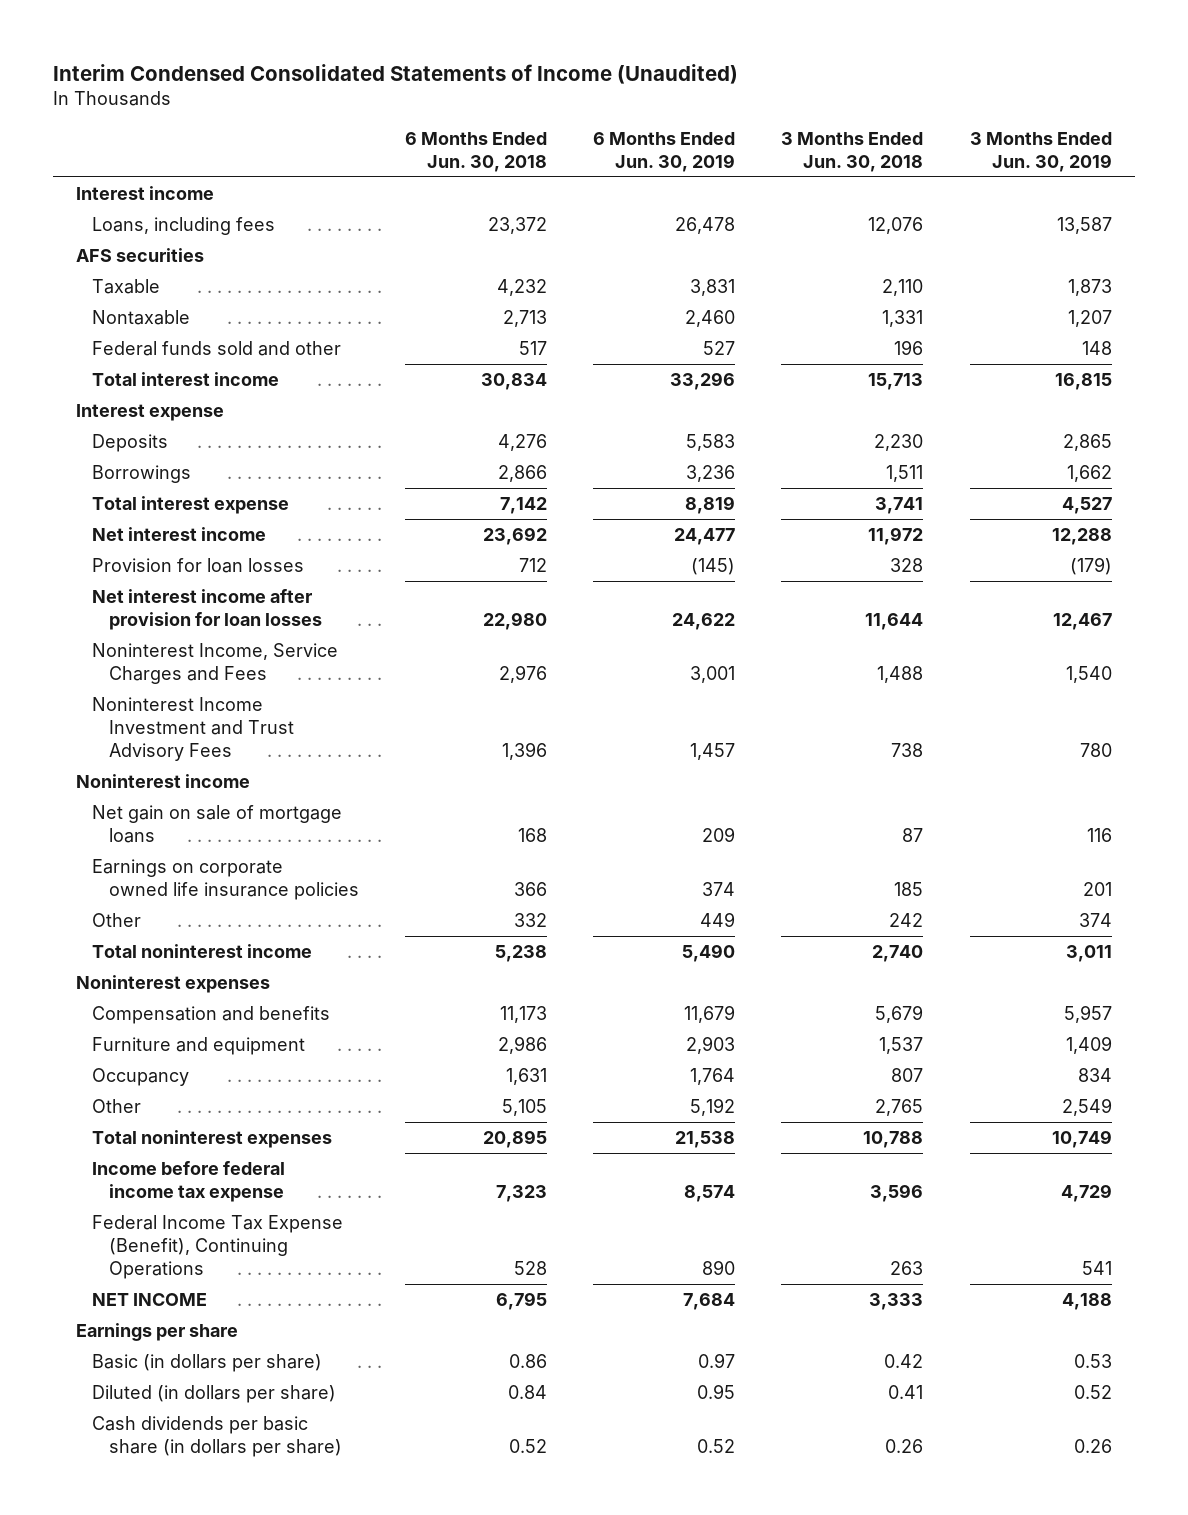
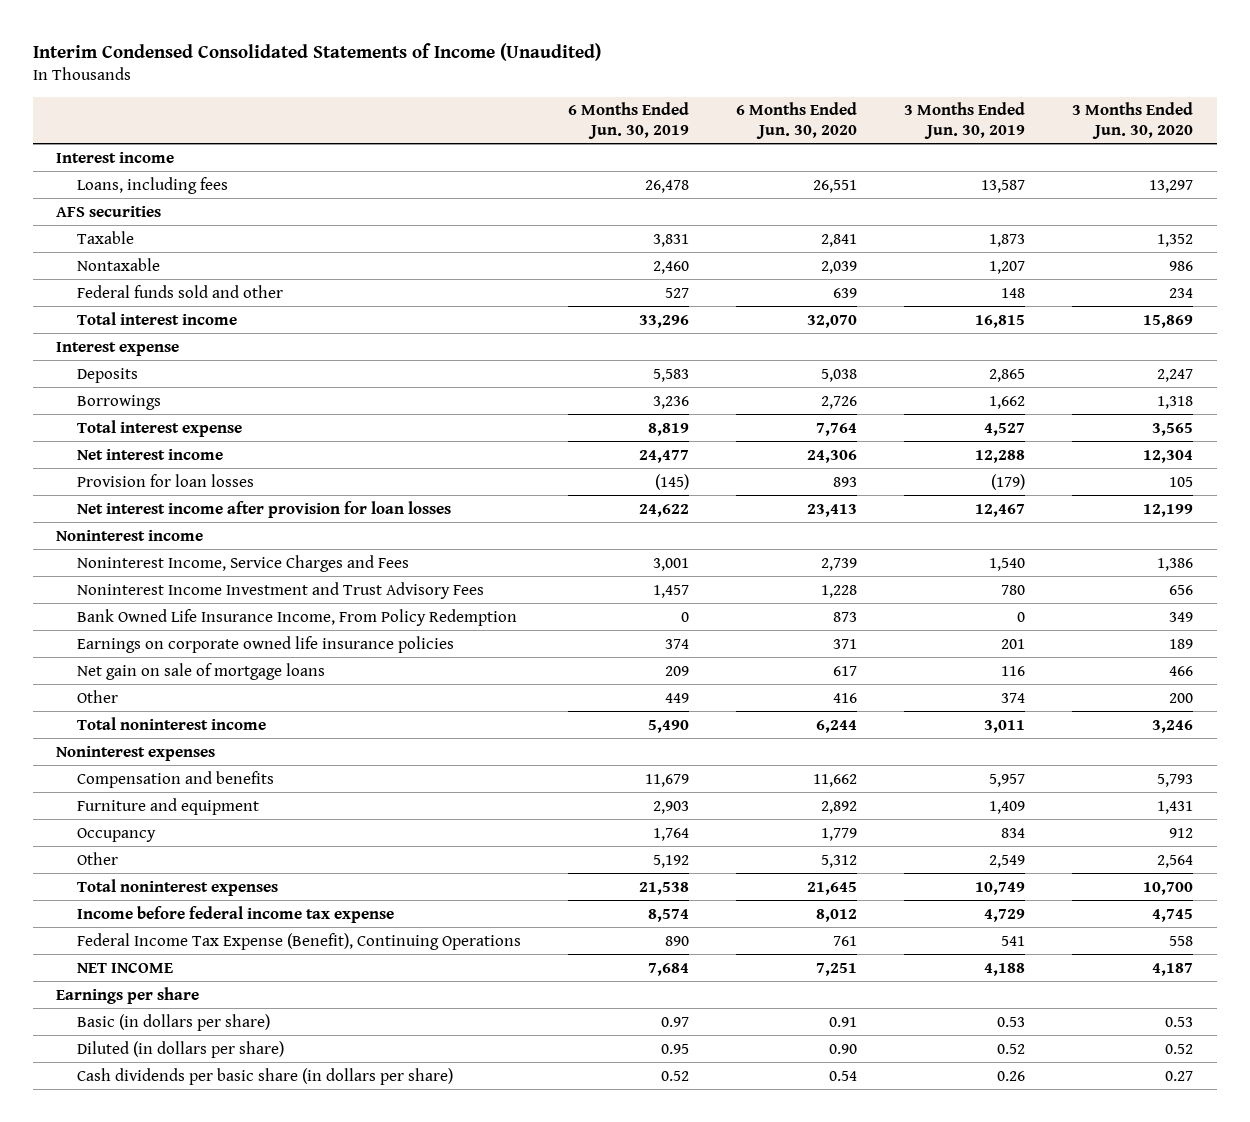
[405,131,548,172] 6 Months Ended Jun. 30, 2018 -> none
[781,131,924,172] 3 Months Ended Jun. 30, 2018 -> none
none -> [736,102,858,139] 6 Months Ended Jun. 30, 2020
none -> [1072,102,1194,139] 3 Months Ended Jun. 30, 2020
[75,773,250,788] Noninterest income -> [56,529,204,541] Noninterest income
none -> [77,608,518,626] Bank Owned Life Insurance Income, From Policy Redemption
[92,804,343,843] Net gain on sale of mortgage loans -> [77,662,326,680] Net gain on sale of mortgage loans

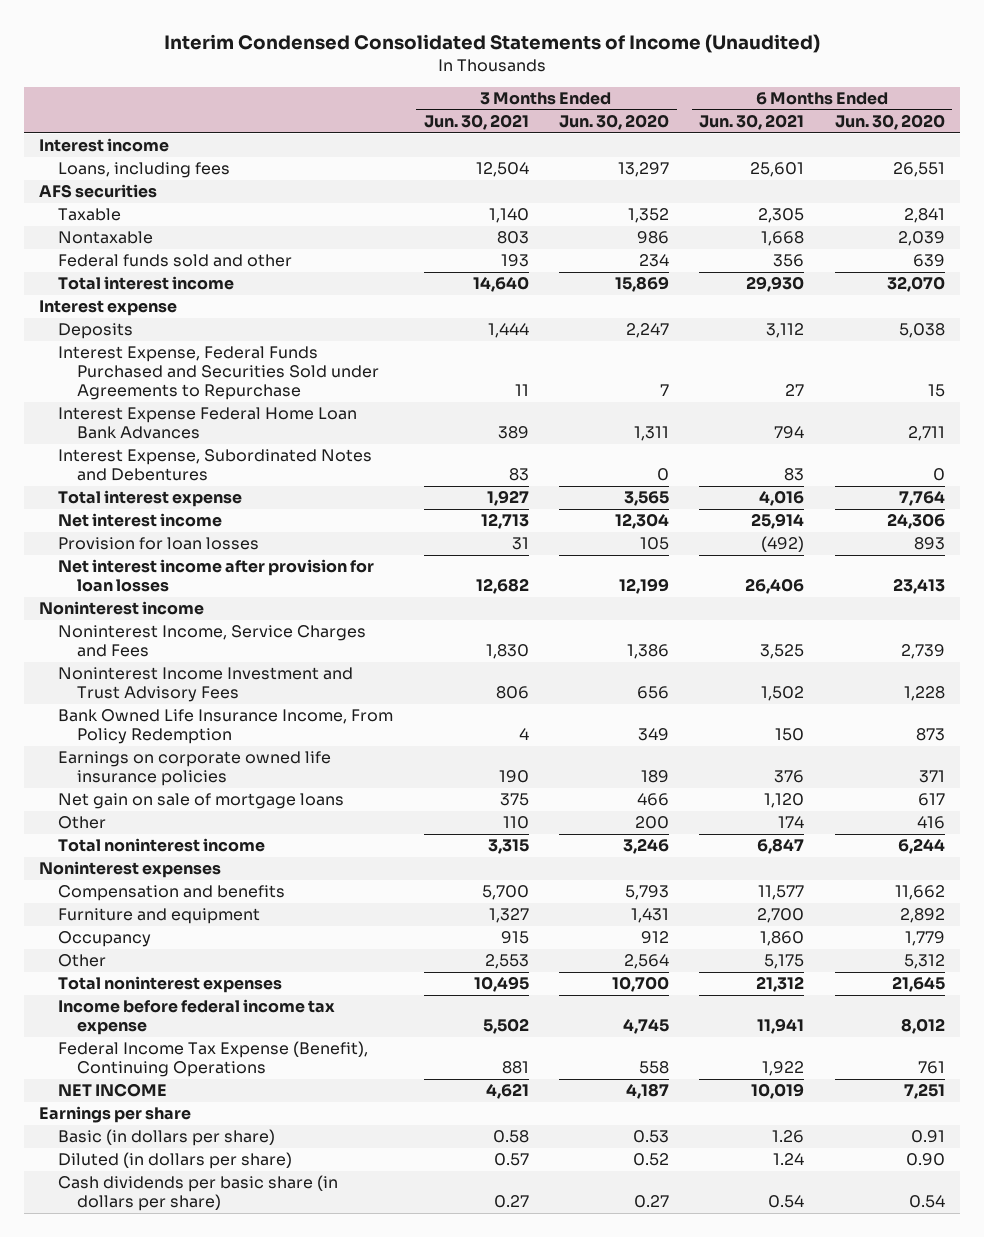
[568,102,690,139] 6 Months Ended Jun. 30, 2019 -> none
[904,102,1026,139] 3 Months Ended Jun. 30, 2019 -> none
none -> [423,114,529,131] Jun. 30, 2021
none -> [699,114,805,131] Jun. 30, 2021
[77,394,162,410] Borrowings -> none
none -> [58,346,380,401] Interest Expense, Federal Funds Purchased and Securities Sold under Agreements to Repurchase
none -> [58,407,358,440] Interest Expense Federal Home Loan Bank Advances
none -> [58,449,373,482] Interest Expense, Subordinated Notes and Debentures

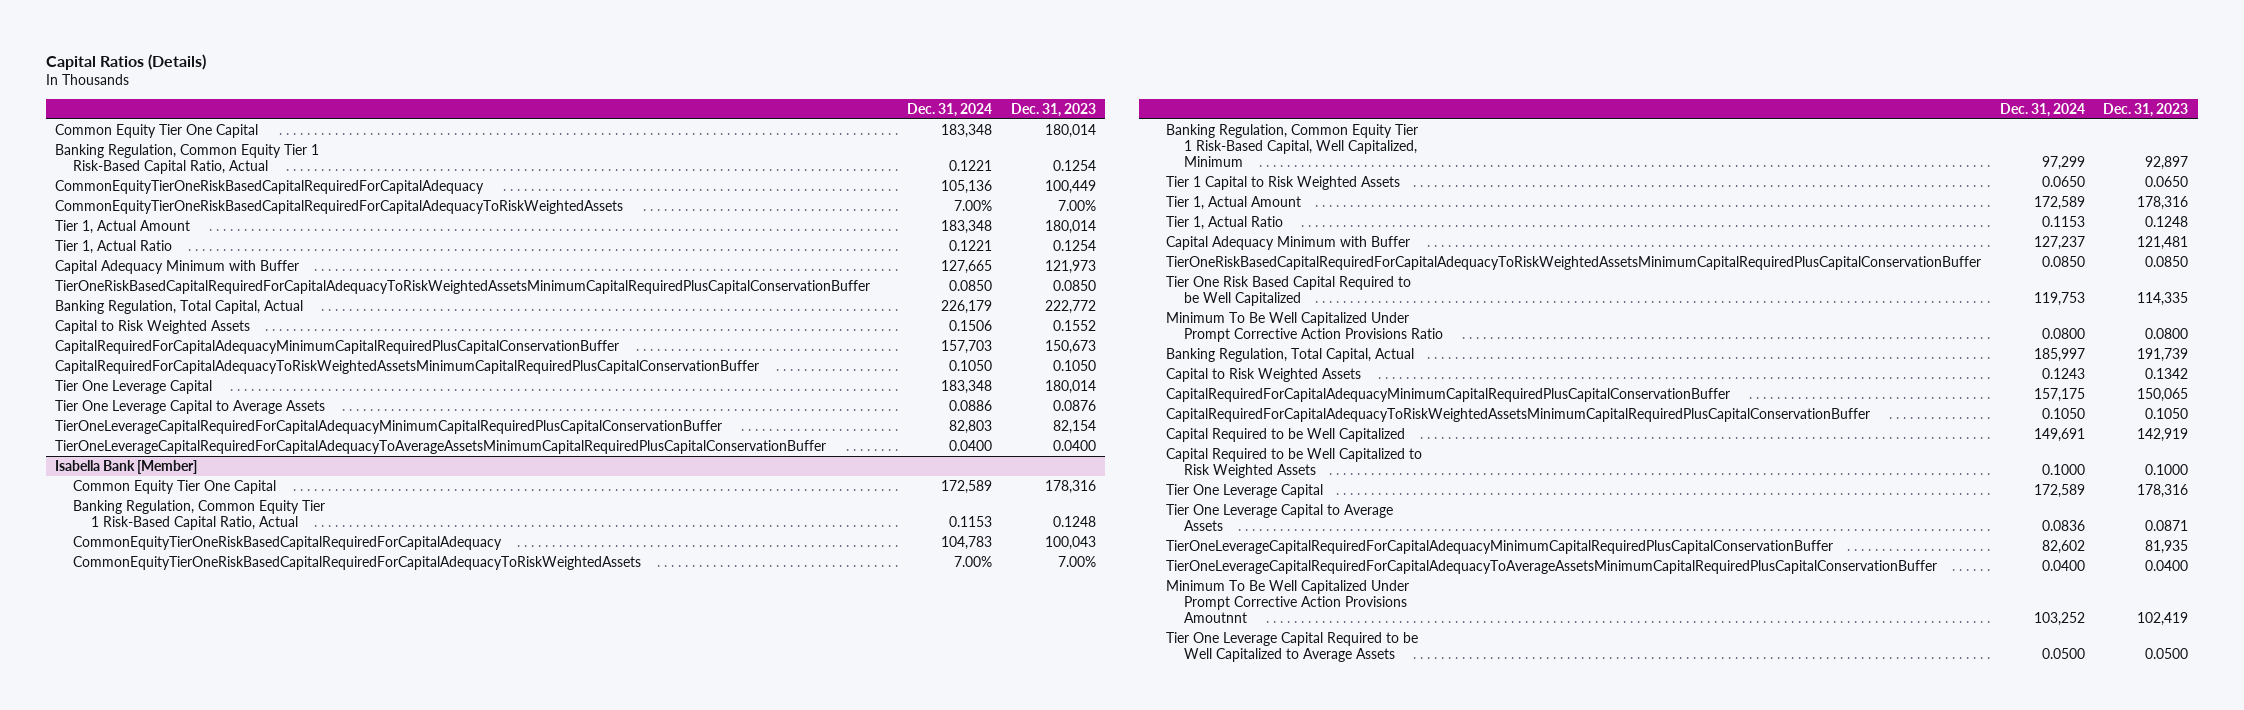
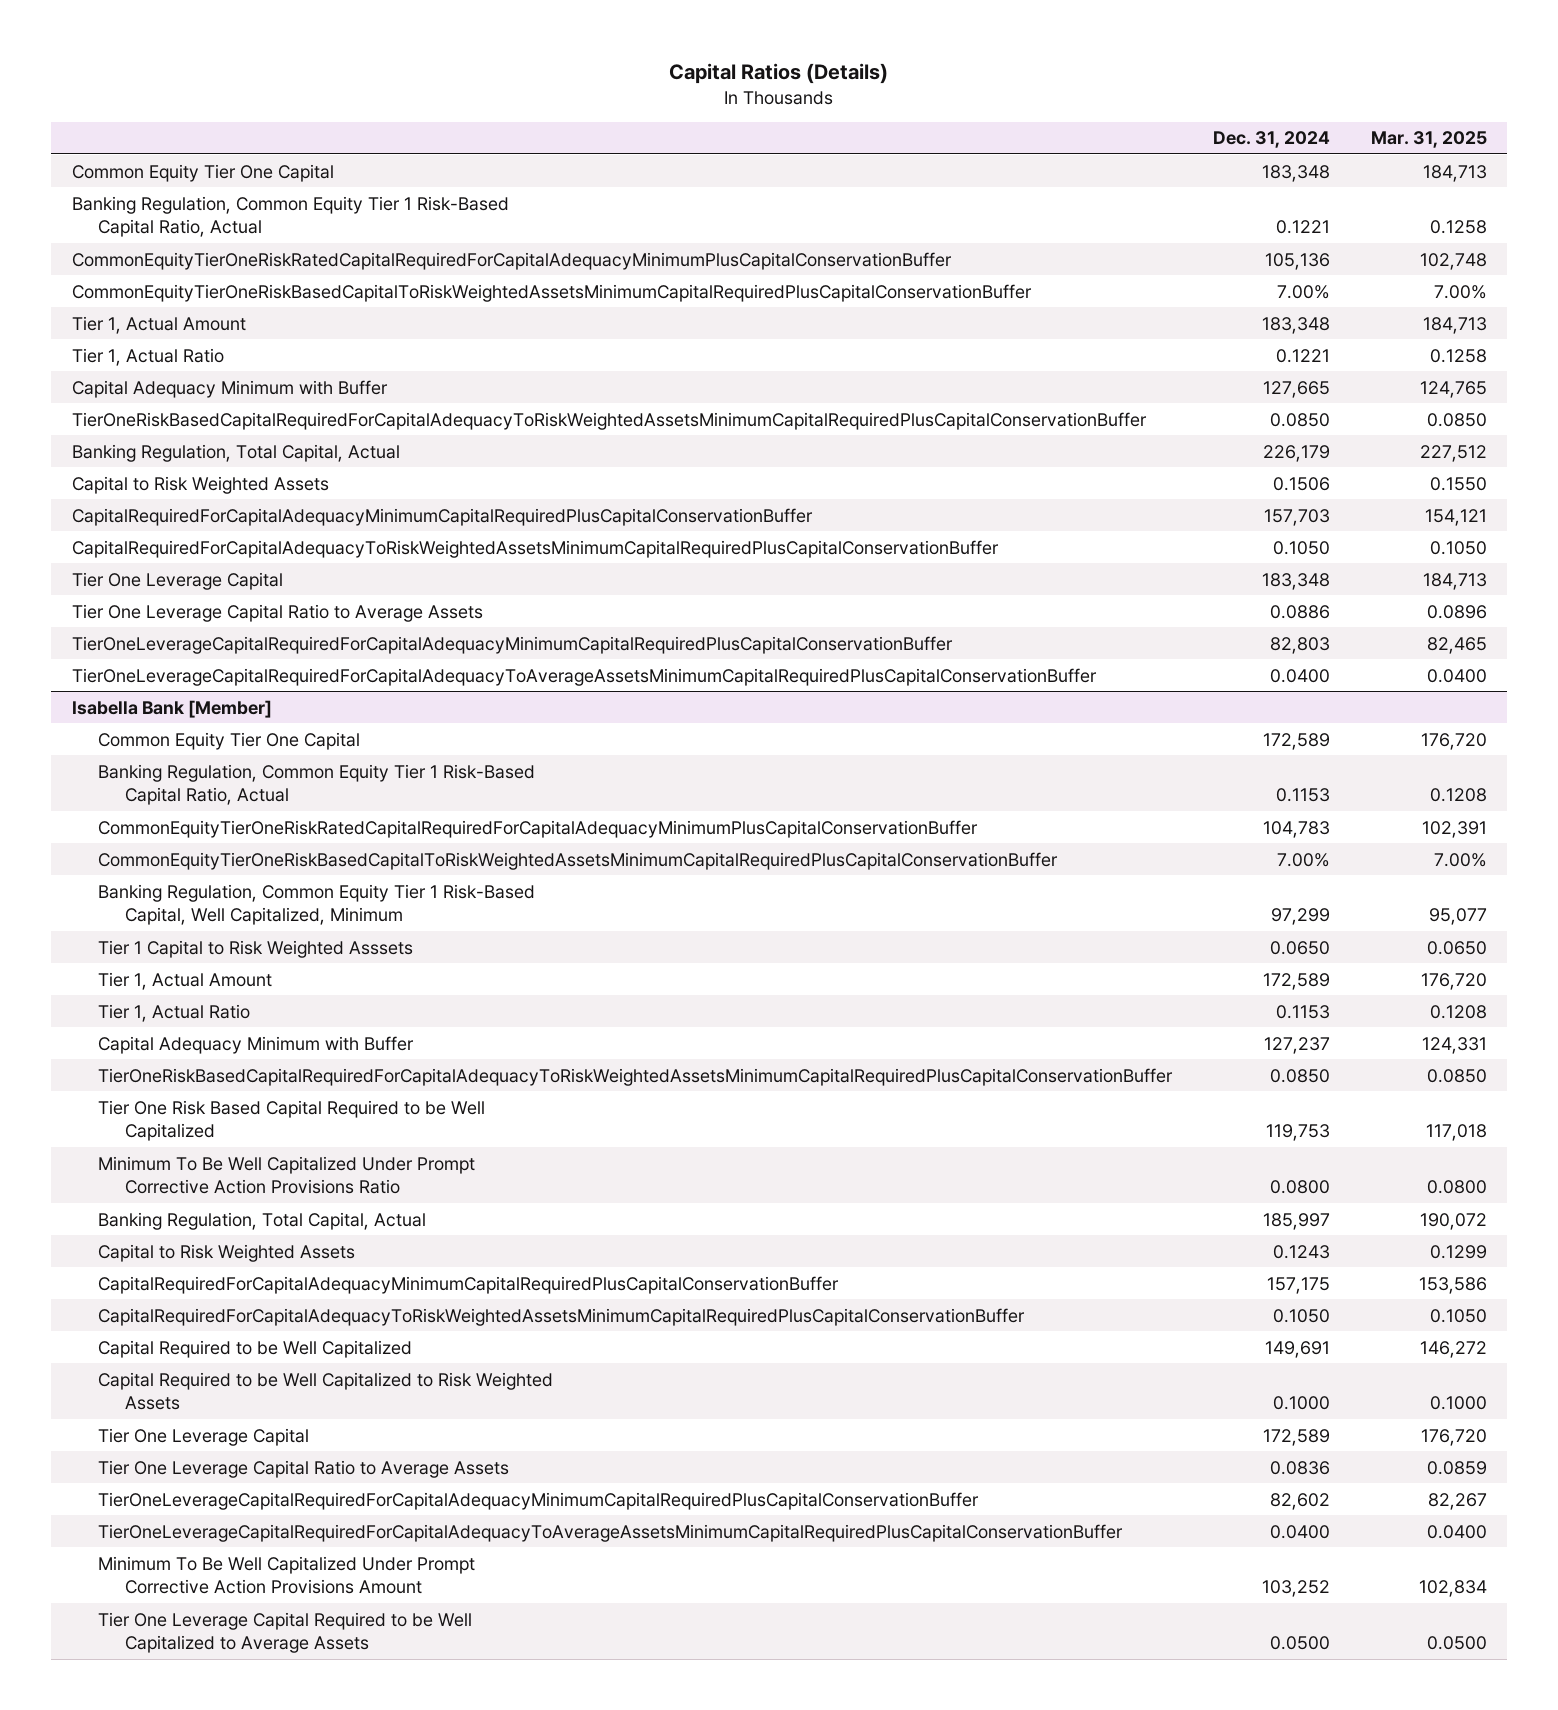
[1010,102,1096,117] Dec. 31, 2023 -> none
none -> [1370,131,1487,149] Mar. 31, 2025
[55,179,485,194] CommonEquityTierOneRiskBasedCapitalRequiredForCapitalAdequacy -> [71,251,952,270] CommonEquityTierOneRiskRatedCapitalRequiredForCapitalAdequacyMinimumPlusCapitalConservationBuffer
[55,199,624,214] CommonEquityTierOneRiskBasedCapitalRequiredForCapitalAdequacyToRiskWeightedAssets -> [71,283,1032,302] CommonEquityTierOneRiskBasedCapitalToRiskWeightedAssetsMinimumCapitalRequiredPlusCapitalConservationBuffer
[55,399,326,414] Tier One Leverage Capital to Average Assets -> [71,603,483,622] Tier One Leverage Capital Ratio to Average Assets
[73,535,503,550] CommonEquityTierOneRiskBasedCapitalRequiredForCapitalAdequacy -> [98,819,979,838] CommonEquityTierOneRiskRatedCapitalRequiredForCapitalAdequacyMinimumPlusCapitalConservationBuffer
[73,555,642,570] CommonEquityTierOneRiskBasedCapitalRequiredForCapitalAdequacyToRiskWeightedAssets -> [98,851,1059,870] CommonEquityTierOneRiskBasedCapitalToRiskWeightedAssetsMinimumCapitalRequiredPlusCapitalConservationBuffer
[1166,175,1401,190] Tier 1 Capital to Risk Weighted Assets -> [98,939,414,958] Tier 1 Capital to Risk Weighted Asssets
[1166,503,1394,532] Tier One Leverage Capital to Average Assets -> [98,1459,510,1478] Tier One Leverage Capital Ratio to Average Assets
[1166,579,1410,624] Minimum To Be Well Capitalized Under Prompt Corrective Action Provisions Amoutnnt -> [98,1555,476,1594] Minimum To Be Well Capitalized Under Prompt Corrective Action Provisions Amount

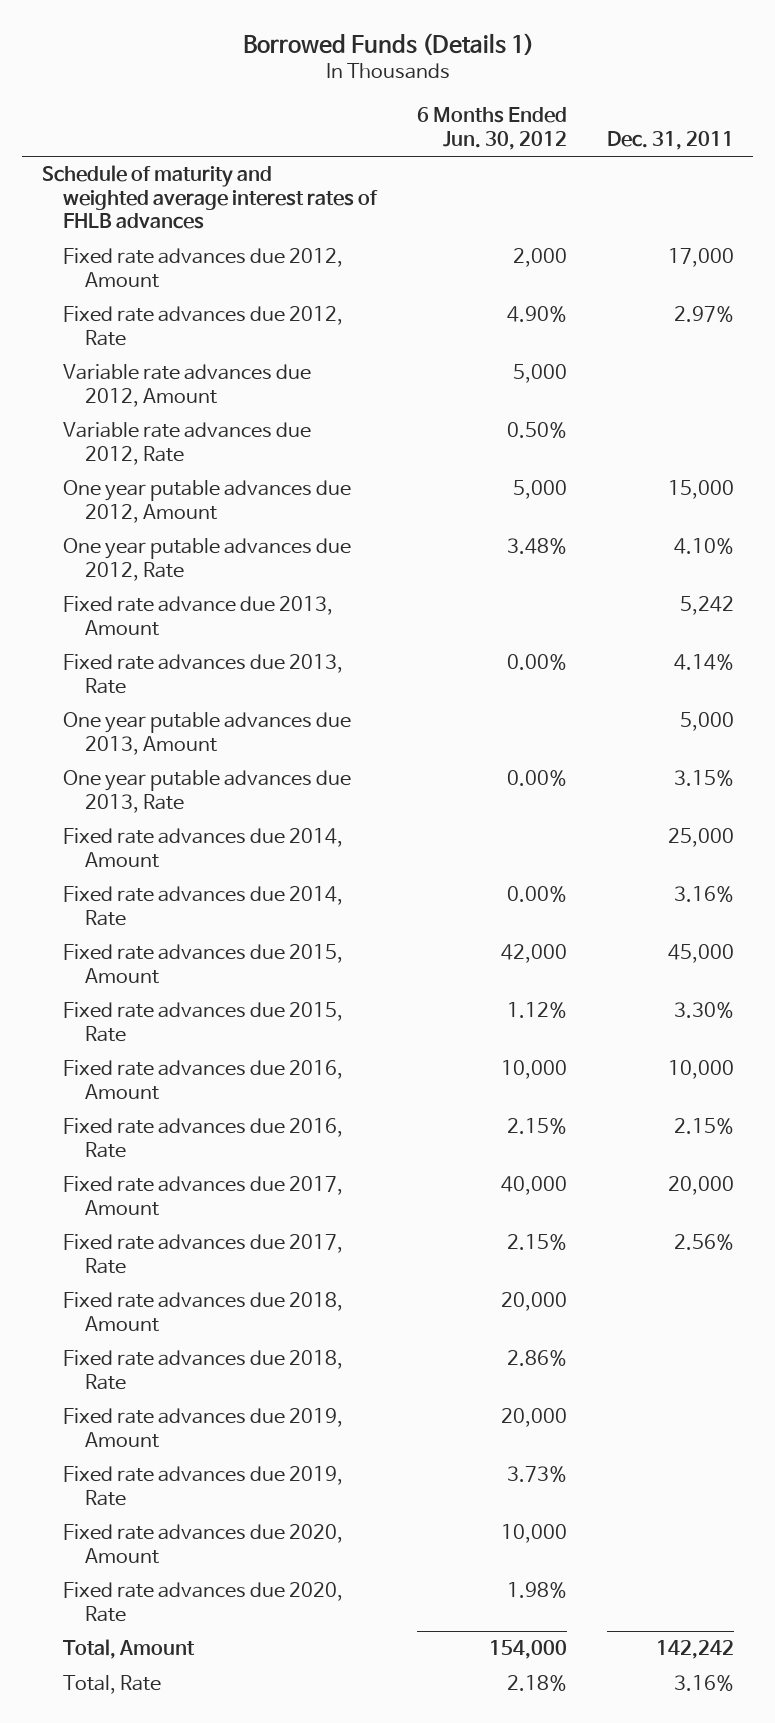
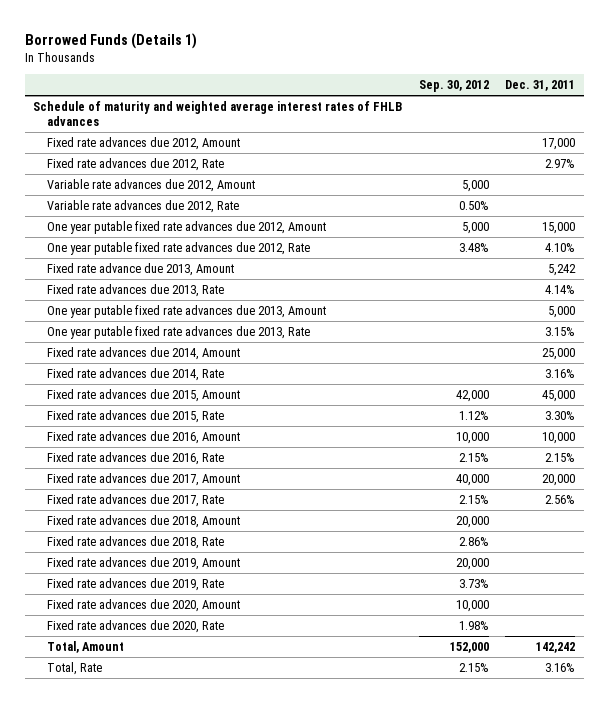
[416,107,567,150] 6 Months Ended Jun. 30, 2012 -> none
none -> [418,80,489,93] Sep. 30, 2012
[63,480,352,523] One year putable advances due 2012, Amount -> [46,220,326,234] One year putable fixed rate advances due 2012, Amount
[63,538,352,581] One year putable advances due 2012, Rate -> [46,241,310,255] One year putable fixed rate advances due 2012, Rate
[63,712,352,755] One year putable advances due 2013, Amount -> [46,304,326,318] One year putable fixed rate advances due 2013, Amount
[63,770,352,813] One year putable advances due 2013, Rate -> [46,325,310,339] One year putable fixed rate advances due 2013, Rate

